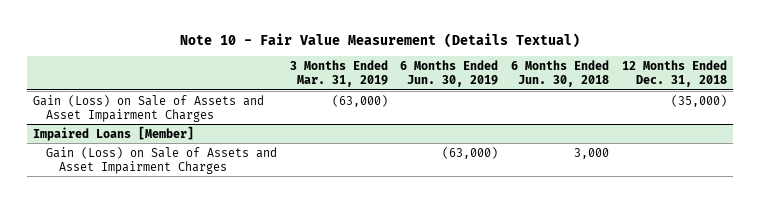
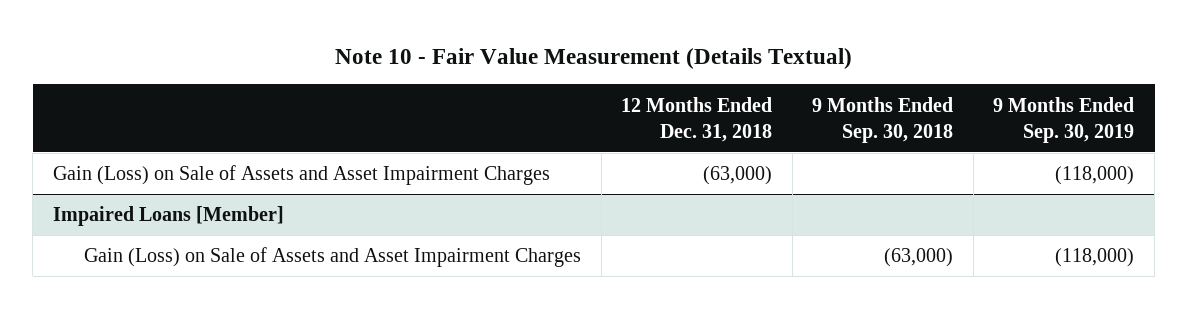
[289,59,388,88] 3 Months Ended Mar. 31, 2019 -> none
[400,59,499,88] 6 Months Ended Jun. 30, 2019 -> none
[510,59,609,88] 6 Months Ended Jun. 30, 2018 -> none
none -> [812,96,954,143] 9 Months Ended Sep. 30, 2018
none -> [993,96,1135,143] 9 Months Ended Sep. 30, 2019
[670,94,727,107] (35,000) -> [703,166,773,186] (63,000)

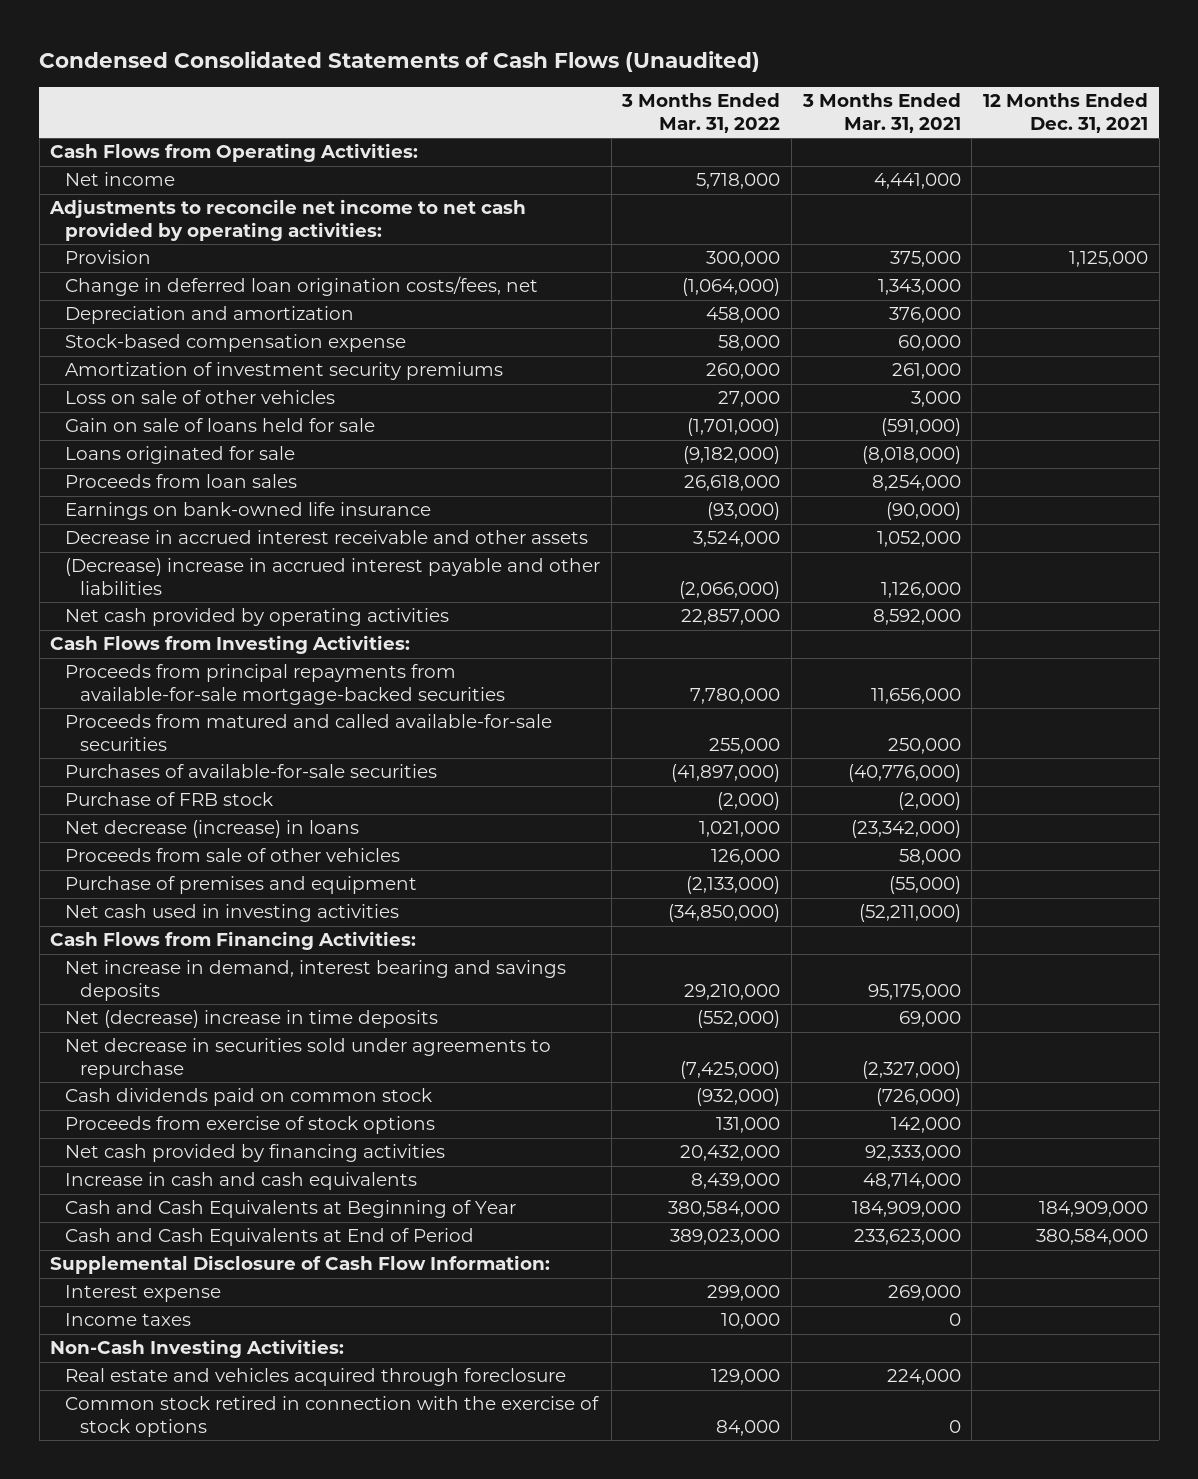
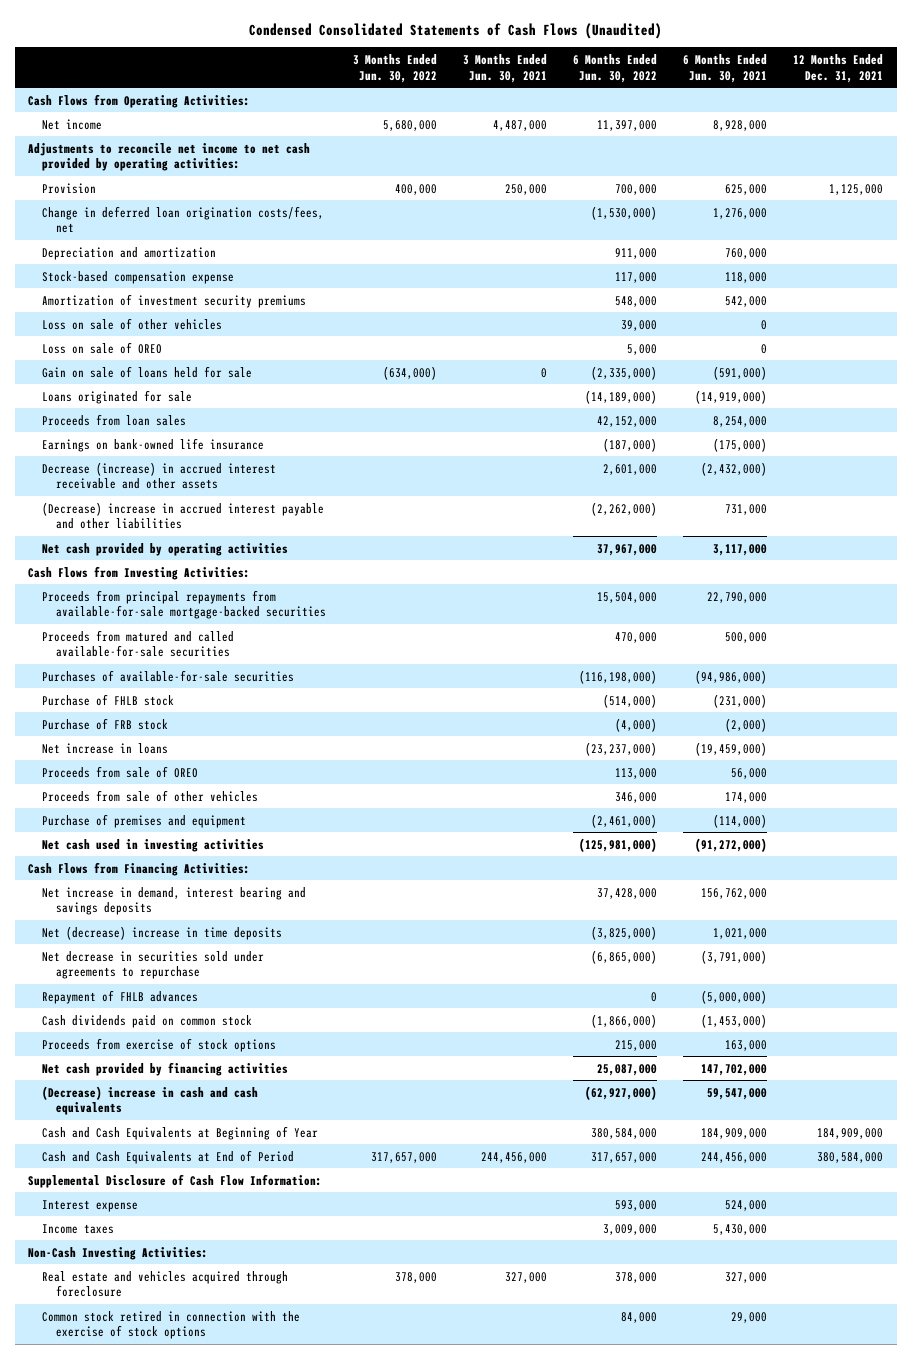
[621,93,781,133] 3 Months Ended Mar. 31, 2022 -> none
[801,93,961,133] 3 Months Ended Mar. 31, 2021 -> none
none -> [352,54,437,83] 3 Months Ended Jun. 30, 2022
none -> [462,54,547,83] 3 Months Ended Jun. 30, 2021
none -> [573,54,658,83] 6 Months Ended Jun. 30, 2022
none -> [683,54,768,83] 6 Months Ended Jun. 30, 2021
none -> [42,341,163,354] Loss on sale of OREO
[65,530,589,545] Decrease in accrued interest receivable and other assets -> [42,461,277,490] Decrease (increase) in accrued interest receivable and other assets
none -> [42,693,175,706] Purchase of FHLB stock
[65,820,360,839] Net decrease (increase) in loans -> [42,742,169,754] Net increase in loans
none -> [42,765,199,778] Proceeds from sale of OREO
none -> [42,989,199,1004] Repayment of FHLB advances
[65,1172,418,1191] Increase in cash and cash equivalents -> [42,1085,259,1116] (Decrease) increase in cash and cash equivalents

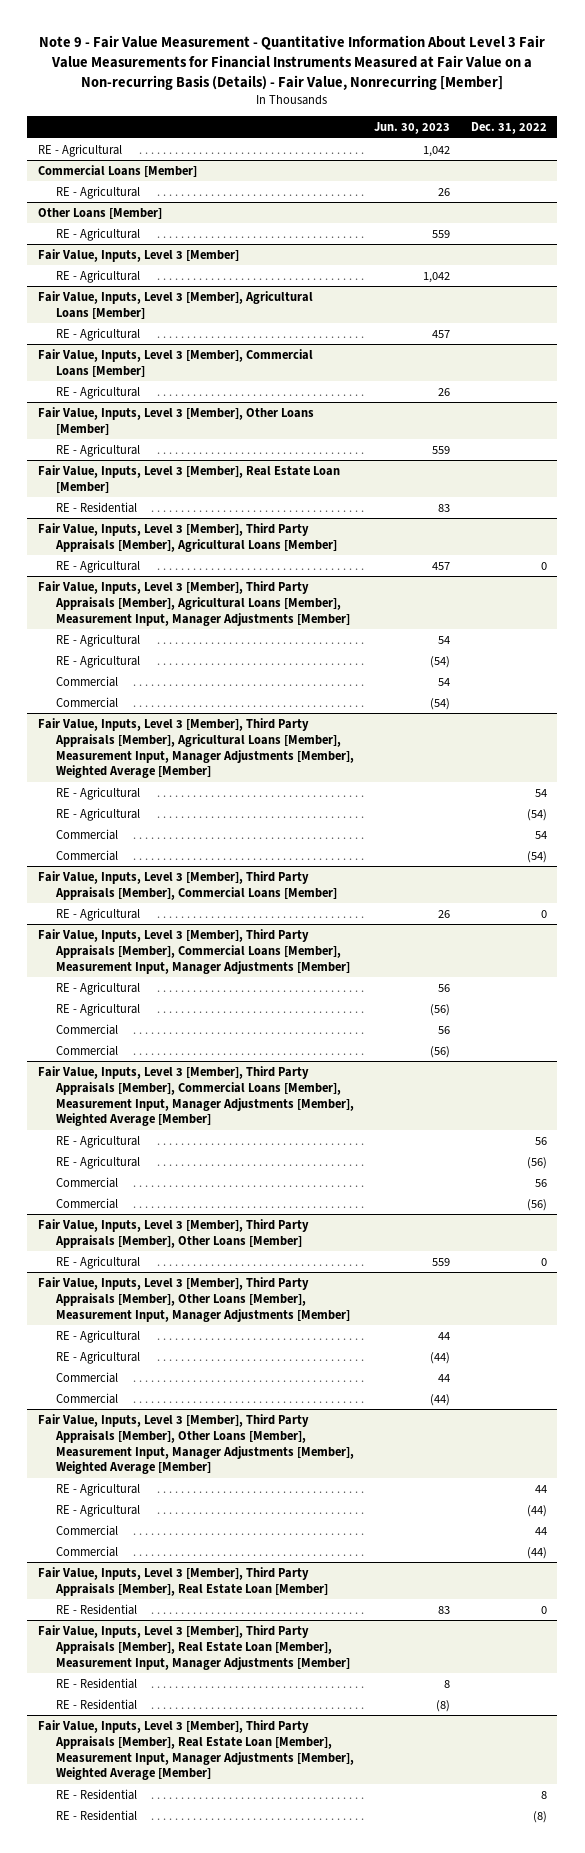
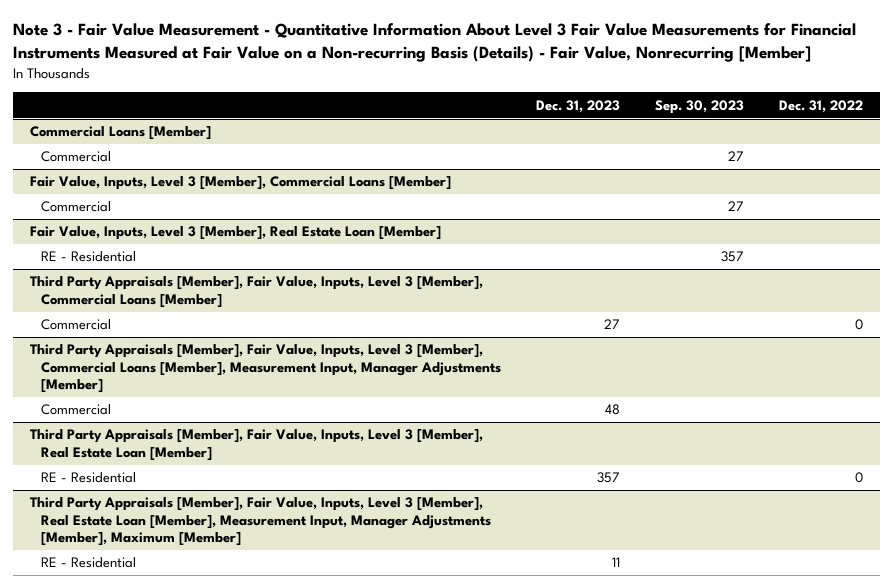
[39,34,546,90] Note 9 - Fair Value Measurement - Quantitative Information About Level 3 Fair Value Measurements for Financial Instruments Measured at Fair Value on a Non-recurring Basis (Details) - Fair Value, Nonrecurring [Member] -> [12,23,856,62] Note 3 - Fair Value Measurement - Quantitative Information About Level 3 Fair Value Measurements for Financial Instruments Measured at Fair Value on a Non-recurring Basis (Details) - Fair Value, Nonrecurring [Member]
[374,122,451,135] Jun. 30, 2023 -> none
none -> [535,99,620,113] Dec. 31, 2023
none -> [654,99,744,114] Sep. 30, 2023
[37,143,122,157] RE - Agricultural -> none
[37,207,162,219] Other Loans [Member] -> none
[55,227,140,241] RE - Agricultural -> none
[37,248,239,262] Fair Value, Inputs, Level 3 [Member] -> none
[55,269,140,283] RE - Agricultural -> none
[37,290,313,319] Fair Value, Inputs, Level 3 [Member], Agricultural Loans [Member] -> none
[55,327,140,341] RE - Agricultural -> none
[55,185,140,199] RE - Agricultural -> [40,151,111,163] Commercial
[37,406,314,435] Fair Value, Inputs, Level 3 [Member], Other Loans [Member] -> none
[55,443,140,457] RE - Agricultural -> none
[55,385,140,399] RE - Agricultural -> [40,201,111,213] Commercial
[37,522,337,552] Fair Value, Inputs, Level 3 [Member], Third Party Appraisals [Member], Agricultural Loans [Member] -> none
[55,559,140,573] RE - Agricultural -> none
[37,580,350,626] Fair Value, Inputs, Level 3 [Member], Third Party Appraisals [Member], Agricultural Loans [Member], Measurement Input, Manager Adjustments [Member] -> none
[55,633,140,647] RE - Agricultural -> none
[55,654,140,668] RE - Agricultural -> none
[55,675,118,687] Commercial -> none
[55,696,118,708] Commercial -> none
[37,717,354,779] Fair Value, Inputs, Level 3 [Member], Third Party Appraisals [Member], Agricultural Loans [Member], Measurement Input, Manager Adjustments [Member], Weighted Average [Member] -> none
[55,786,140,800] RE - Agricultural -> none
[55,807,140,821] RE - Agricultural -> none
[55,828,118,840] Commercial -> none
[55,849,118,861] Commercial -> none
[55,981,140,995] RE - Agricultural -> none
[55,1002,140,1016] RE - Agricultural -> none
[55,1023,118,1035] Commercial -> none
[37,870,337,900] Fair Value, Inputs, Level 3 [Member], Third Party Appraisals [Member], Commercial Loans [Member] -> [30,276,484,308] Third Party Appraisals [Member], Fair Value, Inputs, Level 3 [Member], Commercial Loans [Member]
[55,907,140,921] RE - Agricultural -> [40,319,111,331] Commercial
[37,928,350,974] Fair Value, Inputs, Level 3 [Member], Third Party Appraisals [Member], Commercial Loans [Member], Measurement Input, Manager Adjustments [Member] -> [30,344,501,394] Third Party Appraisals [Member], Fair Value, Inputs, Level 3 [Member], Commercial Loans [Member], Measurement Input, Manager Adjustments [Member]
[37,1065,354,1127] Fair Value, Inputs, Level 3 [Member], Third Party Appraisals [Member], Commercial Loans [Member], Measurement Input, Manager Adjustments [Member], Weighted Average [Member] -> none
[55,1134,140,1148] RE - Agricultural -> none
[55,1155,140,1169] RE - Agricultural -> none
[55,1176,118,1188] Commercial -> none
[55,1197,118,1209] Commercial -> none
[37,1218,309,1248] Fair Value, Inputs, Level 3 [Member], Third Party Appraisals [Member], Other Loans [Member] -> none
[55,1255,140,1269] RE - Agricultural -> none
[37,1276,350,1322] Fair Value, Inputs, Level 3 [Member], Third Party Appraisals [Member], Other Loans [Member], Measurement Input, Manager Adjustments [Member] -> none
[55,1329,140,1343] RE - Agricultural -> none
[55,1350,140,1364] RE - Agricultural -> none
[55,1371,118,1383] Commercial -> none
[55,1392,118,1404] Commercial -> none
[37,1413,354,1475] Fair Value, Inputs, Level 3 [Member], Third Party Appraisals [Member], Other Loans [Member], Measurement Input, Manager Adjustments [Member], Weighted Average [Member] -> none
[55,1482,140,1496] RE - Agricultural -> none
[55,1503,140,1517] RE - Agricultural -> none
[55,1524,118,1536] Commercial -> none
[55,1545,118,1557] Commercial -> none
[37,1566,328,1596] Fair Value, Inputs, Level 3 [Member], Third Party Appraisals [Member], Real Estate Loan [Member] -> [30,429,484,461] Third Party Appraisals [Member], Fair Value, Inputs, Level 3 [Member], Real Estate Loan [Member]
[55,1677,137,1689] RE - Residential -> none
[37,1624,350,1670] Fair Value, Inputs, Level 3 [Member], Third Party Appraisals [Member], Real Estate Loan [Member], Measurement Input, Manager Adjustments [Member] -> [30,497,491,547] Third Party Appraisals [Member], Fair Value, Inputs, Level 3 [Member], Real Estate Loan [Member], Measurement Input, Manager Adjustments [Member], Maximum [Member]
[37,1719,354,1781] Fair Value, Inputs, Level 3 [Member], Third Party Appraisals [Member], Real Estate Loan [Member], Measurement Input, Manager Adjustments [Member], Weighted Average [Member] -> none
[55,1788,137,1800] RE - Residential -> none
[55,1809,137,1821] RE - Residential -> none

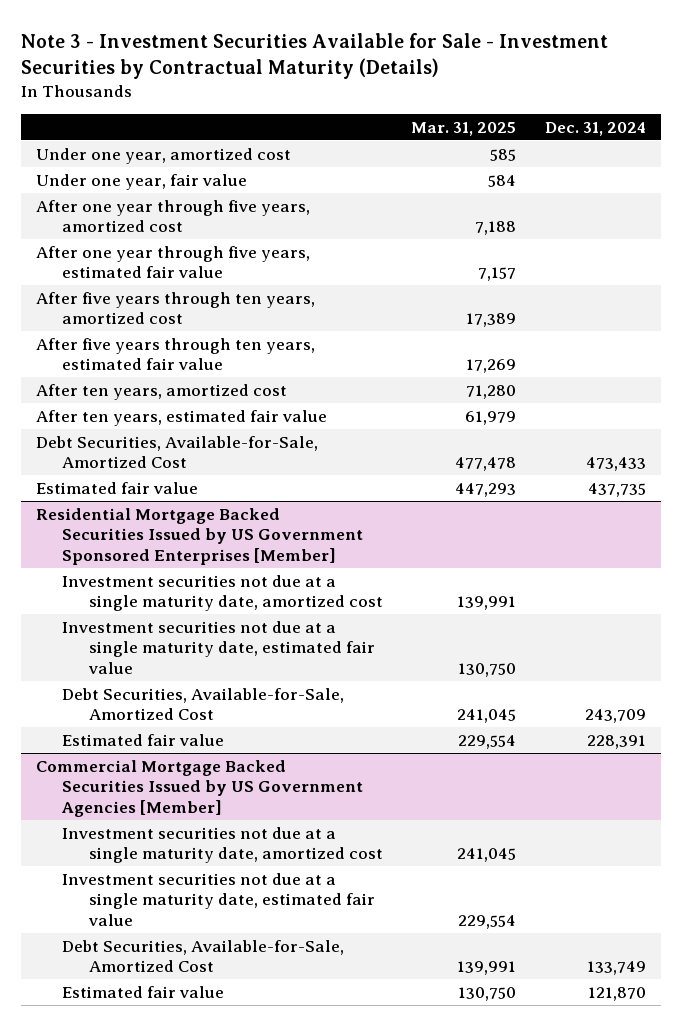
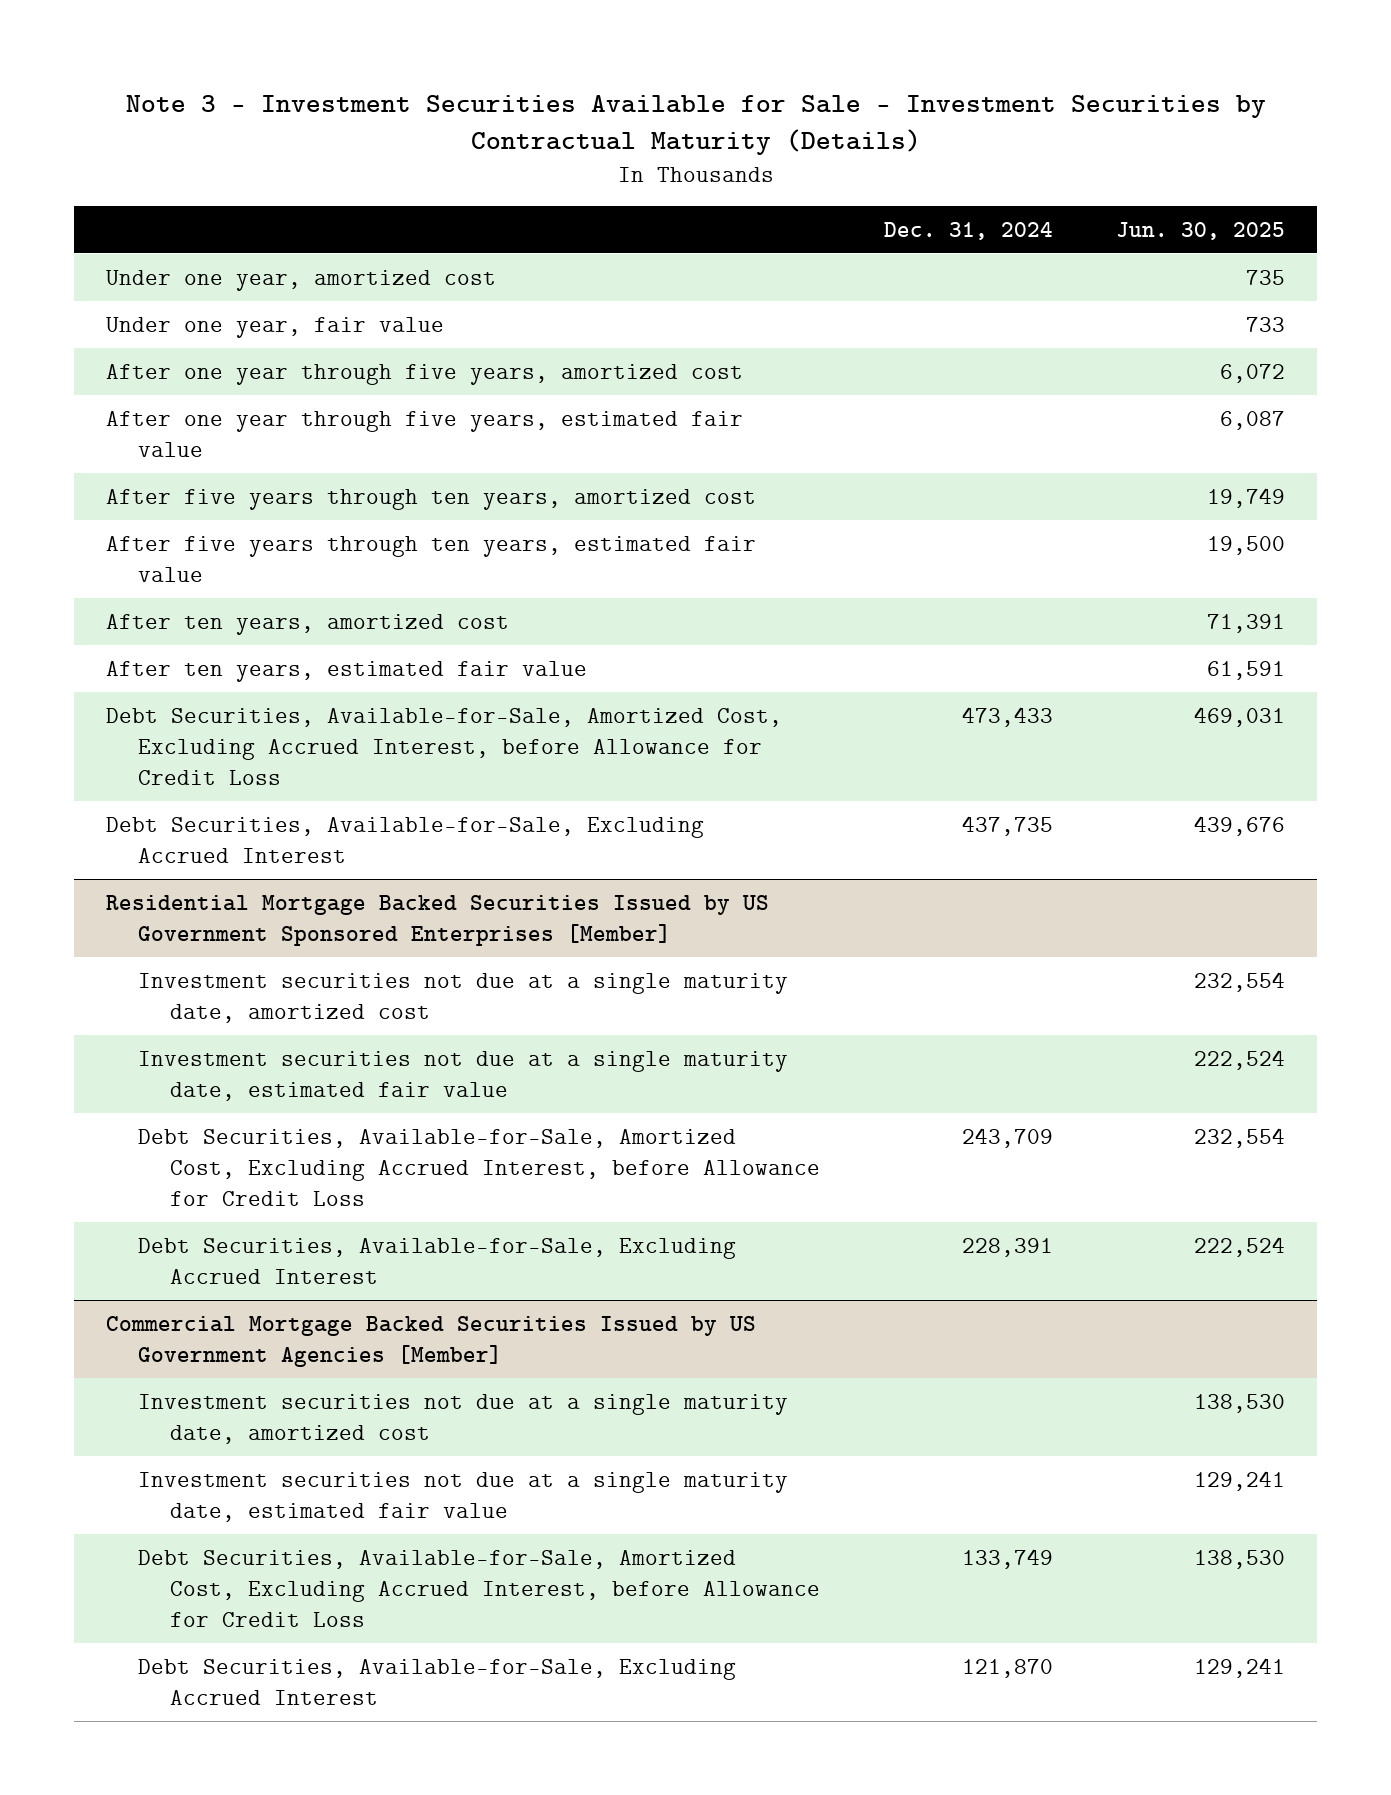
[411,122,517,137] Mar. 31, 2025 -> none
none -> [1116,221,1286,240] Jun. 30, 2025
[35,435,318,469] Debt Securities, Available-for-Sale, Amortized Cost -> [106,707,783,786] Debt Securities, Available-for-Sale, Amortized Cost, Excluding Accrued Interest, before Allowance for Credit Loss
[35,481,198,494] Estimated fair value -> [106,816,705,864] Debt Securities, Available-for-Sale, Excluding Accrued Interest
[62,687,345,721] Debt Securities, Available-for-Sale, Amortized Cost -> [138,1128,821,1207] Debt Securities, Available-for-Sale, Amortized Cost, Excluding Accrued Interest, before Allowance for Credit Loss
[62,733,225,746] Estimated fair value -> [138,1237,737,1285] Debt Securities, Available-for-Sale, Excluding Accrued Interest
[62,939,345,973] Debt Securities, Available-for-Sale, Amortized Cost -> [138,1549,821,1628] Debt Securities, Available-for-Sale, Amortized Cost, Excluding Accrued Interest, before Allowance for Credit Loss
[62,985,225,998] Estimated fair value -> [138,1658,737,1706] Debt Securities, Available-for-Sale, Excluding Accrued Interest

